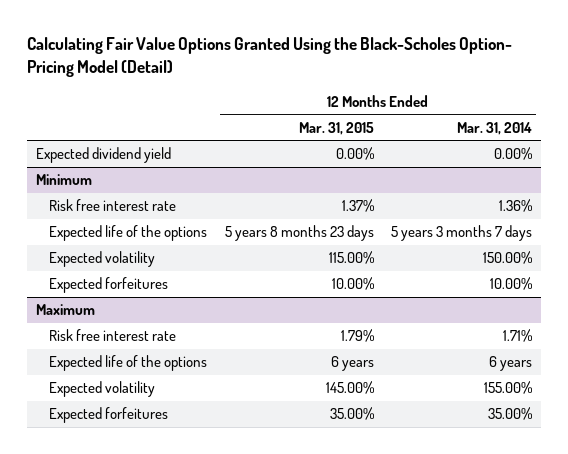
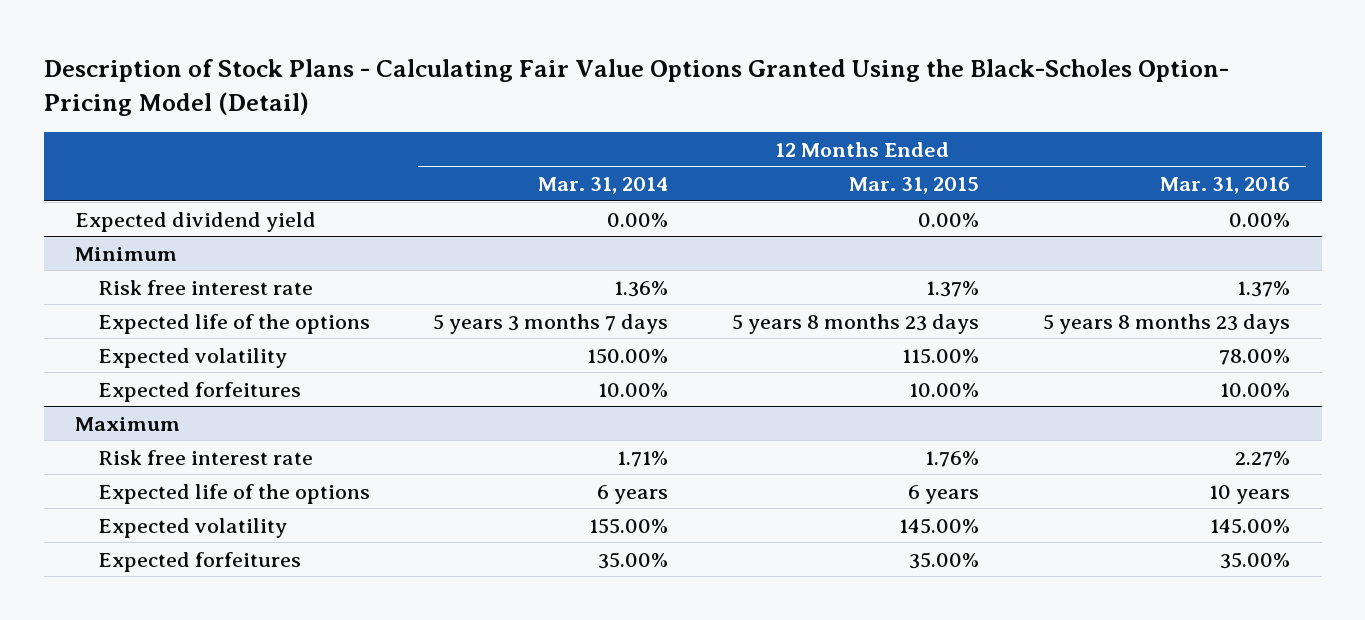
[26,37,512,78] Calculating Fair Value Options Granted Using the Black-Scholes Option- Pricing Model (Detail) -> [43,59,1229,116] Description of Stock Plans - Calculating Fair Value Options Granted Using the Black-Scholes Option- Pricing Model (Detail)
none -> [1159,176,1290,194] Mar. 31, 2016
[340,329,374,343] 1.79% -> [925,450,980,467] 1.76%

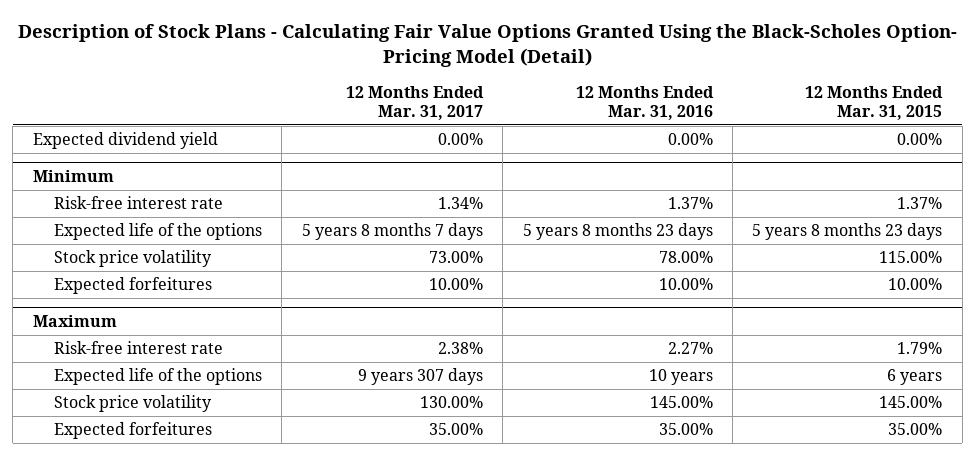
[538,176,669,194] Mar. 31, 2014 -> none
none -> [345,86,484,120] 12 Months Ended Mar. 31, 2017
[97,279,313,295] Risk free interest rate -> [54,196,224,210] Risk-free interest rate
[97,347,287,368] Expected volatility -> [54,250,213,268] Stock price volatility
[97,449,313,465] Risk free interest rate -> [54,341,224,355] Risk-free interest rate
[925,450,980,467] 1.76% -> [897,342,943,355] 1.79%
[97,517,287,538] Expected volatility -> [54,395,213,413] Stock price volatility

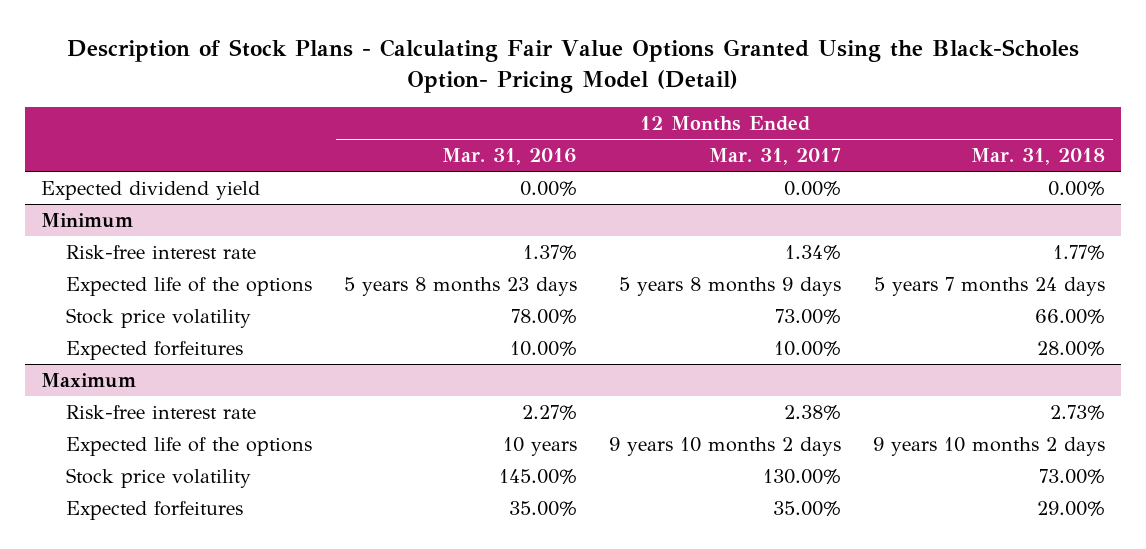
[805,86,944,120] 12 Months Ended Mar. 31, 2015 -> none
none -> [971,148,1106,166] Mar. 31, 2018
[301,223,483,241] 5 years 8 months 7 days -> [619,276,842,296] 5 years 8 months 9 days
[357,368,483,386] 9 years 307 days -> [609,436,842,456] 9 years 10 months 2 days

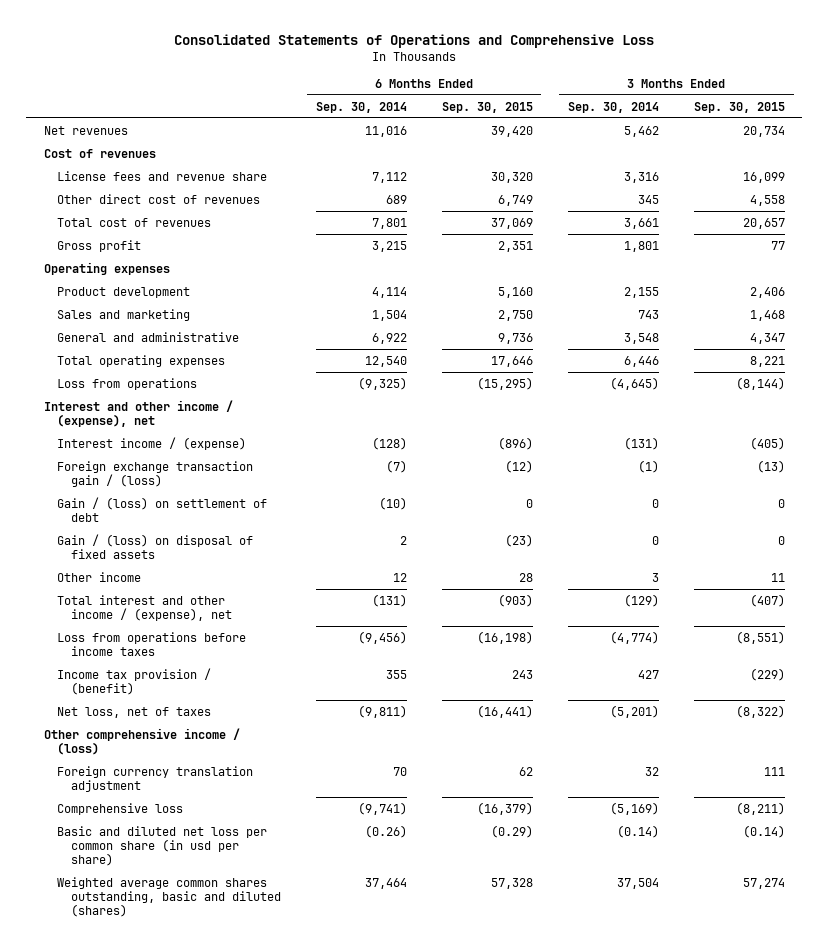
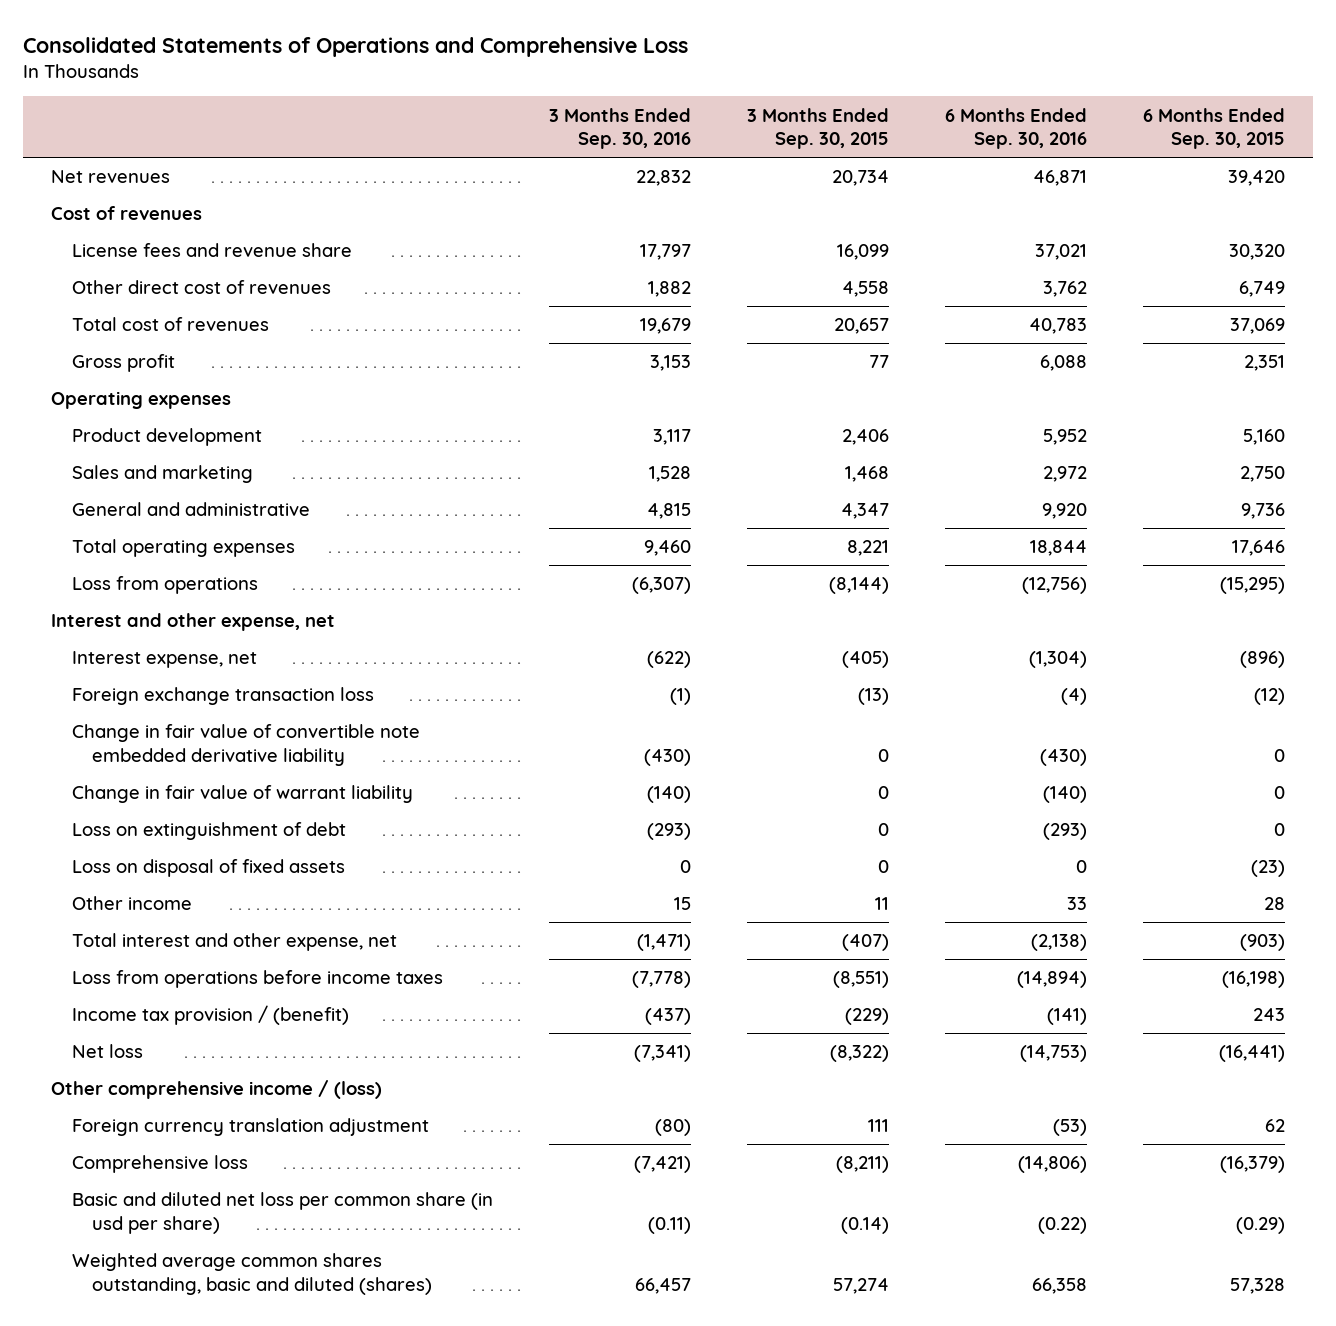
[315,101,407,113] Sep. 30, 2014 -> none
[567,101,659,113] Sep. 30, 2014 -> none
none -> [548,107,691,150] 3 Months Ended Sep. 30, 2016
none -> [944,107,1087,150] 6 Months Ended Sep. 30, 2016
[43,399,233,427] Interest and other income / (expense), net -> [51,613,336,632] Interest and other expense, net
[57,436,247,450] Interest income / (expense) -> [71,651,257,669] Interest expense, net
[57,460,254,487] Foreign exchange transaction gain / (loss) -> [71,687,374,706] Foreign exchange transaction loss
none -> [71,724,420,766] Change in fair value of convertible note embedded derivative liability
none -> [71,785,413,804] Change in fair value of warrant liability
[57,496,268,522] Gain / (loss) on settlement of debt -> [71,822,346,841] Loss on extinguishment of debt
[57,533,254,559] Gain / (loss) on disposal of fixed assets -> [71,859,345,878] Loss on disposal of fixed assets
[57,594,232,621] Total interest and other income / (expense), net -> [71,933,397,952] Total interest and other expense, net
[57,706,212,718] Net loss, net of taxes -> [71,1044,143,1059] Net loss

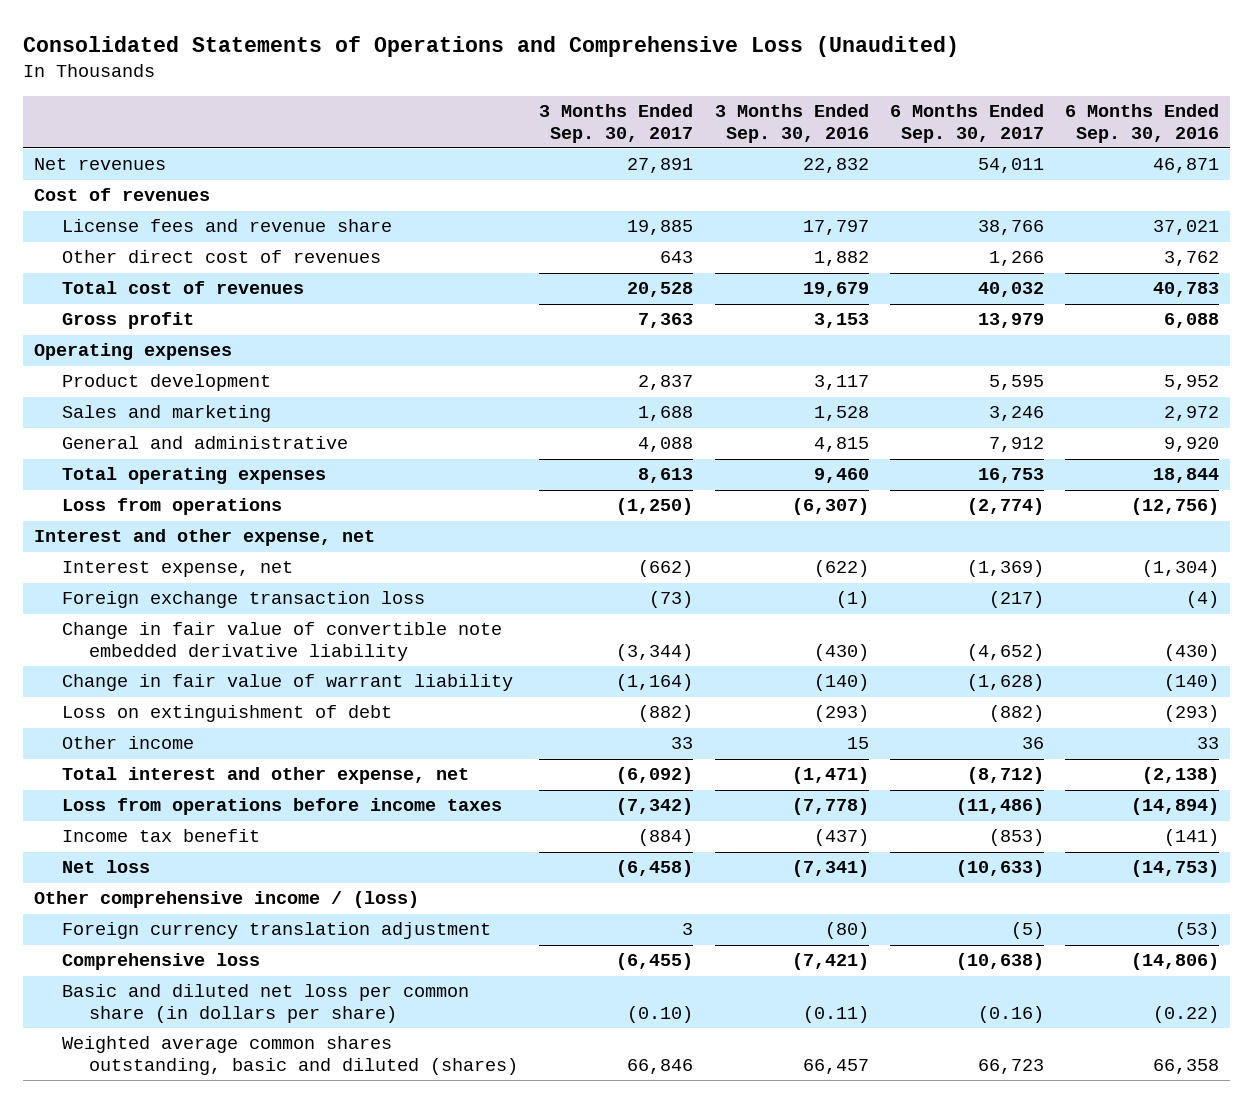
[23,36,689,57] Consolidated Statements of Operations and Comprehensive Loss -> [23,36,960,58] Consolidated Statements of Operations and Comprehensive Loss (Unaudited)
[746,107,889,150] 3 Months Ended Sep. 30, 2015 -> none
[1142,107,1285,150] 6 Months Ended Sep. 30, 2015 -> none
none -> [539,103,694,143] 3 Months Ended Sep. 30, 2017
none -> [889,103,1044,143] 6 Months Ended Sep. 30, 2017
[71,859,345,878] Loss on disposal of fixed assets -> none
[71,1005,349,1026] Income tax provision / (benefit) -> [61,829,260,843] Income tax benefit
[71,1192,493,1234] Basic and diluted net loss per common share (in usd per share) -> [61,984,469,1024] Basic and diluted net loss per common share (in dollars per share)

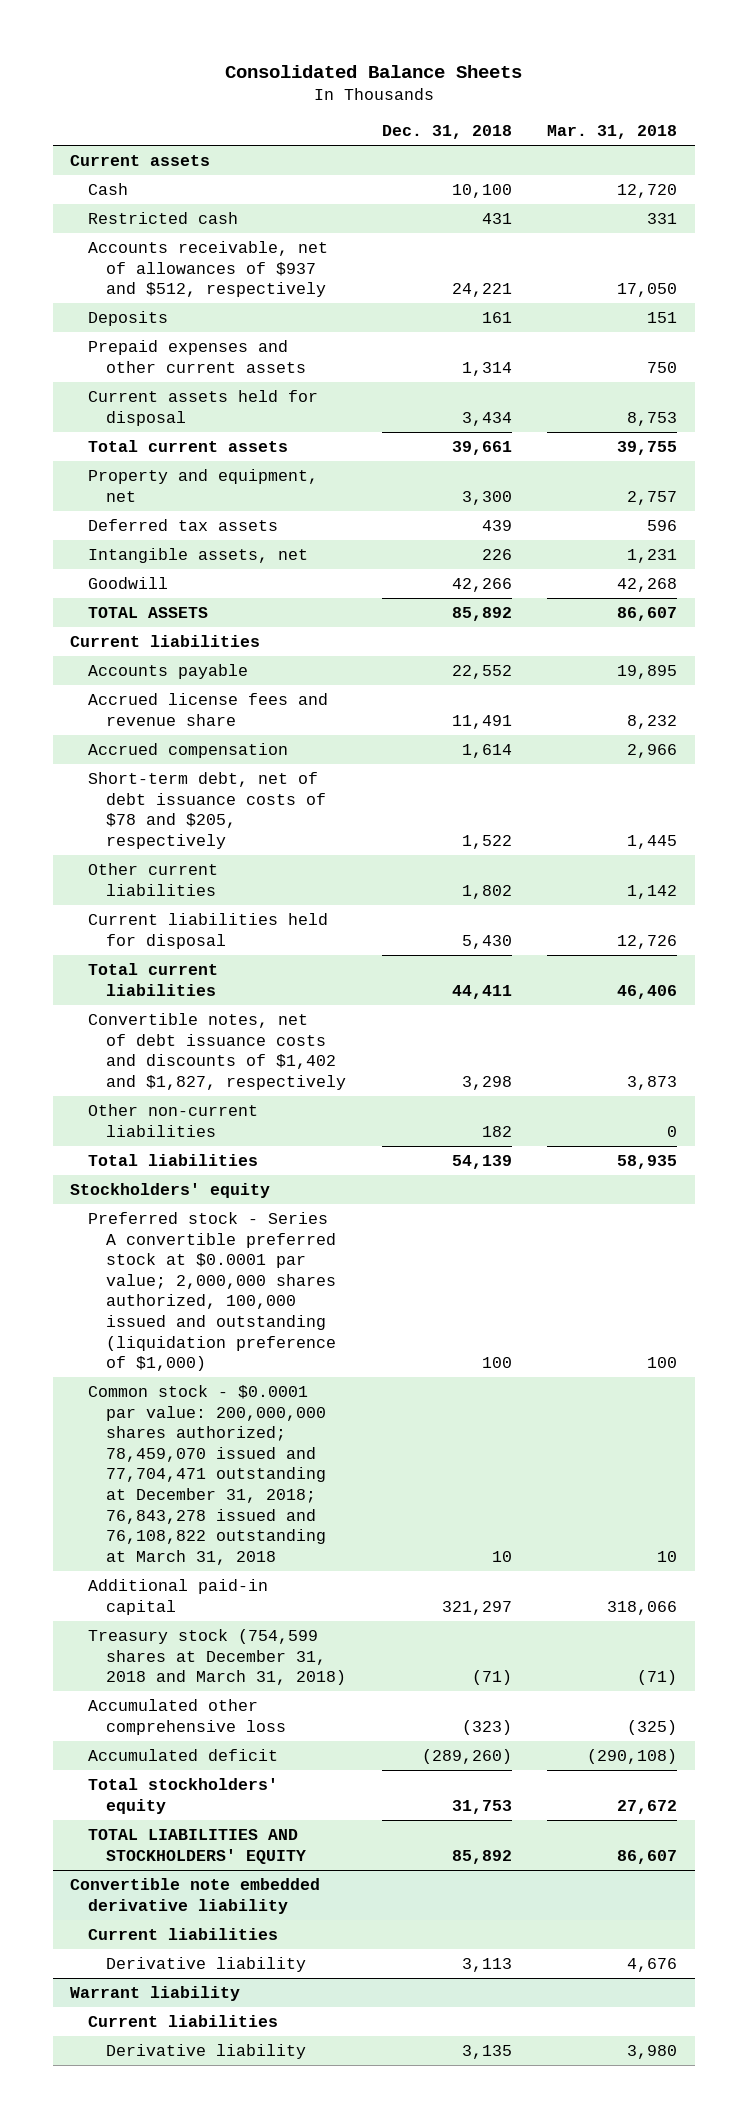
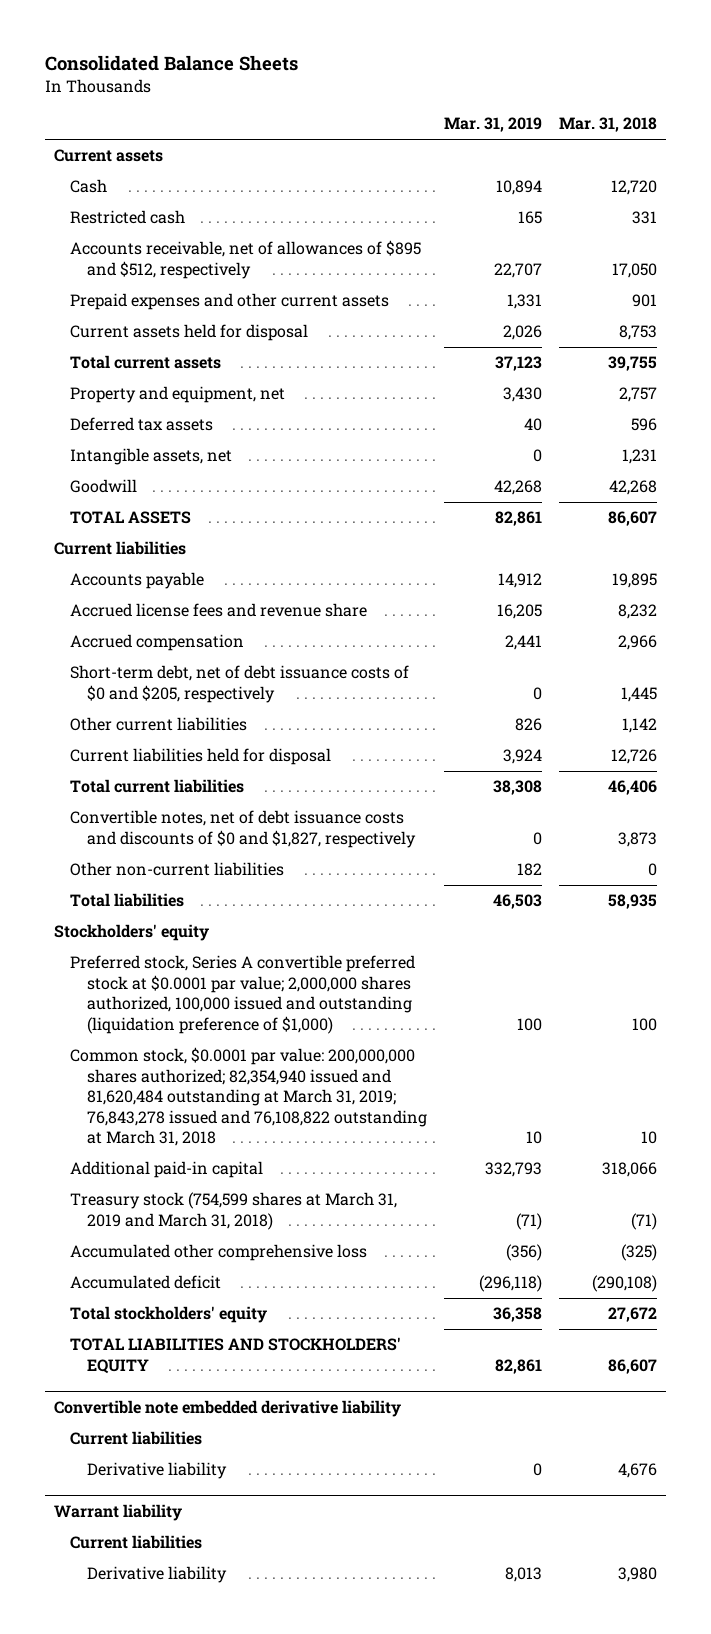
[381,125,512,140] Dec. 31, 2018 -> none
none -> [444,117,543,133] Mar. 31, 2019
[88,310,169,326] Deposits -> none
[88,240,329,298] Accounts receivable, net of allowances of $937 and $512, respectively -> [70,240,422,279] Accounts receivable, net of allowances of $895 and $512, respectively
[647,361,678,373] 750 -> [632,294,658,308] 901
[88,771,326,849] Short-term debt, net of debt issuance costs of $78 and $205, respectively -> [70,665,410,703] Short-term debt, net of debt issuance costs of $0 and $205, respectively
[88,1012,346,1090] Convertible notes, net of debt issuance costs and discounts of $1,402 and $1,827, respectively -> [70,810,417,848] Convertible notes, net of debt issuance costs and discounts of $0 and $1,827, respectively
[88,1211,336,1372] Preferred stock - Series A convertible preferred stock at $0.0001 par value; 2,000,000 shares authorized, 100,000 issued and outstanding (liquidation preference of $1,000) -> [70,955,416,1034] Preferred stock, Series A convertible preferred stock at $0.0001 par value; 2,000,000 shares authorized, 100,000 issued and outstanding (liquidation preference of $1,000)
[88,1384,326,1565] Common stock - $0.0001 par value: 200,000,000 shares authorized; 78,459,070 issued and 77,704,471 outstanding at December 31, 2018; 76,843,278 issued and 76,108,822 outstanding at March 31, 2018 -> [70,1047,428,1147] Common stock, $0.0001 par value: 200,000,000 shares authorized; 82,354,940 issued and 81,620,484 outstanding at March 31, 2019; 76,843,278 issued and 76,108,822 outstanding at March 31, 2018
[88,1628,346,1686] Treasury stock (754,599 shares at December 31, 2018 and March 31, 2018) -> [70,1192,398,1230] Treasury stock (754,599 shares at March 31, 2019 and March 31, 2018)

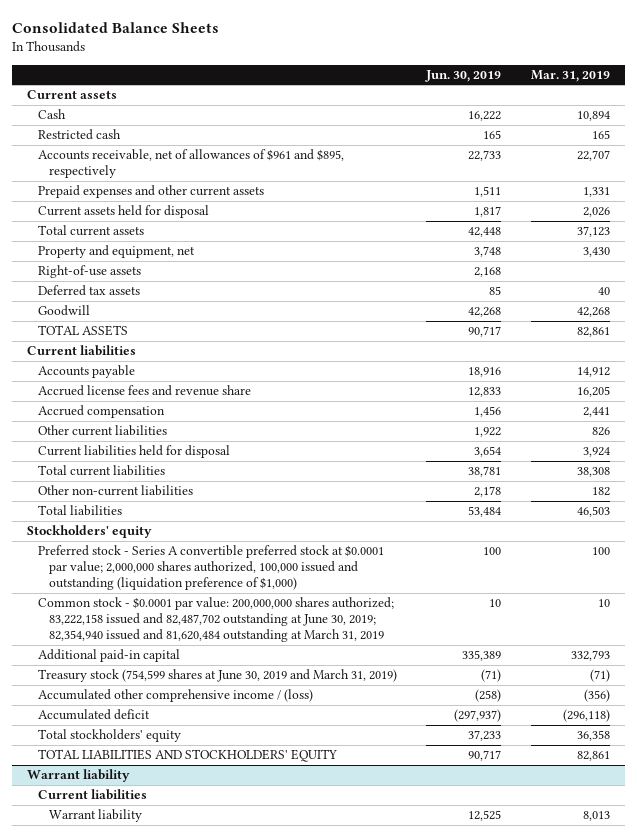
[559,117,658,133] Mar. 31, 2018 -> none
none -> [425,69,502,82] Jun. 30, 2019
[70,240,422,279] Accounts receivable, net of allowances of $895 and $512, respectively -> [37,149,344,179] Accounts receivable, net of allowances of $961 and $895, respectively
none -> [37,265,141,279] Right-of-use assets
[70,448,233,466] Intangible assets, net -> none
[70,665,410,703] Short-term debt, net of debt issuance costs of $0 and $205, respectively -> none
[70,810,417,848] Convertible notes, net of debt issuance costs and discounts of $0 and $1,827, respectively -> none
[70,955,416,1034] Preferred stock, Series A convertible preferred stock at $0.0001 par value; 2,000,000 shares authorized, 100,000 issued and outstanding (liquidation preference of $1,000) -> [37,545,384,591] Preferred stock - Series A convertible preferred stock at $0.0001 par value; 2,000,000 shares authorized, 100,000 issued and outstanding (liquidation preference of $1,000)
[70,1047,428,1147] Common stock, $0.0001 par value: 200,000,000 shares authorized; 82,354,940 issued and 81,620,484 outstanding at March 31, 2019; 76,843,278 issued and 76,108,822 outstanding at March 31, 2018 -> [37,597,394,643] Common stock - $0.0001 par value: 200,000,000 shares authorized; 83,222,158 issued and 82,487,702 outstanding at June 30, 2019; 82,354,940 issued and 81,620,484 outstanding at March 31, 2019
[70,1192,398,1230] Treasury stock (754,599 shares at March 31, 2019 and March 31, 2018) -> [37,669,397,683] Treasury stock (754,599 shares at June 30, 2019 and March 31, 2019)
[70,1244,368,1262] Accumulated other comprehensive loss -> [37,689,313,703] Accumulated other comprehensive income / (loss)
[53,1399,401,1417] Convertible note embedded derivative liability -> none
[70,1431,203,1446] Current liabilities -> none
[87,1462,228,1480] Derivative liability -> none
[87,1566,228,1584] Derivative liability -> [49,809,143,823] Warrant liability

